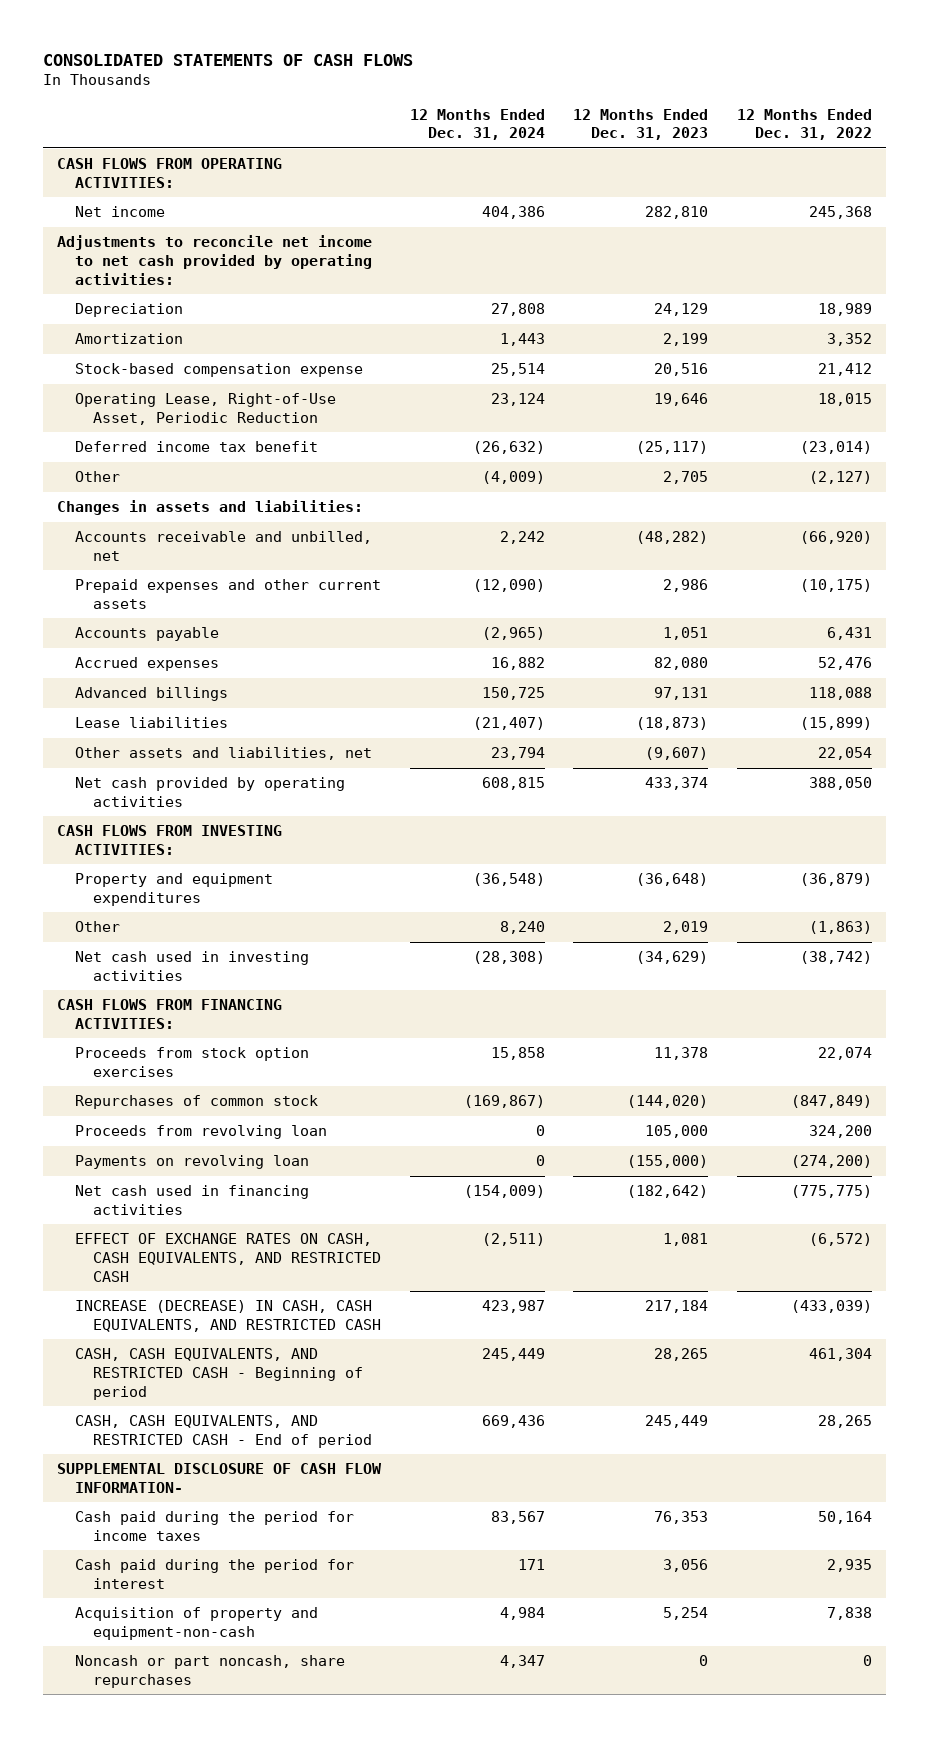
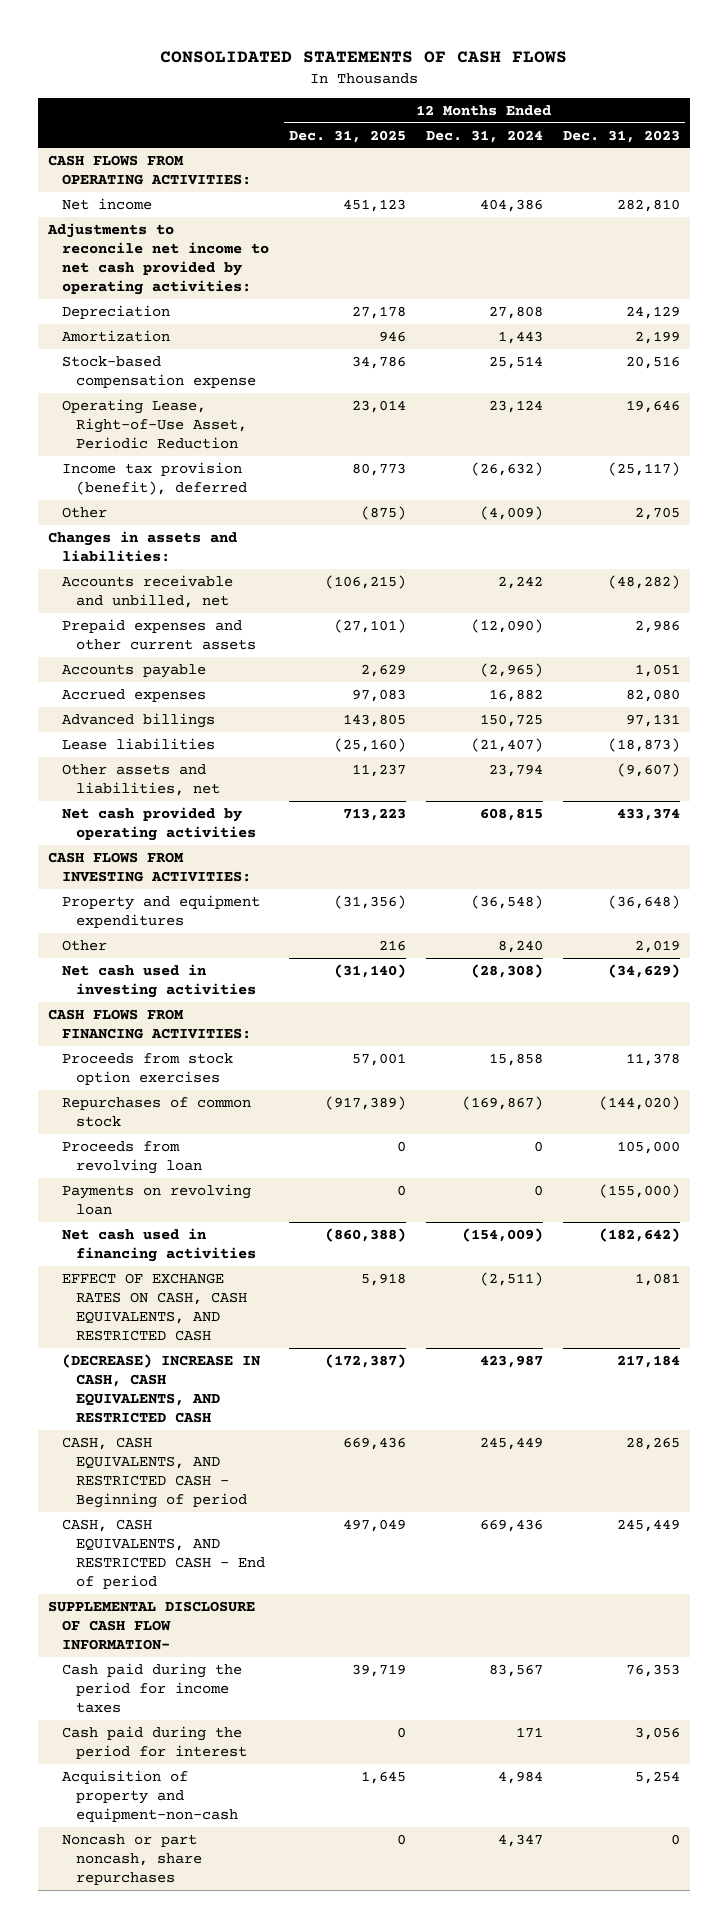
[736,108,872,141] 12 Months Ended Dec. 31, 2022 -> none
none -> [288,129,406,143] Dec. 31, 2025
[74,441,318,453] Deferred income tax benefit -> [61,461,247,495] Income tax provision (benefit), deferred
[74,1300,381,1332] INCREASE (DECREASE) IN CASH, CASH EQUIVALENTS, AND RESTRICTED CASH -> [61,1353,261,1424] (DECREASE) INCREASE IN CASH, CASH EQUIVALENTS, AND RESTRICTED CASH

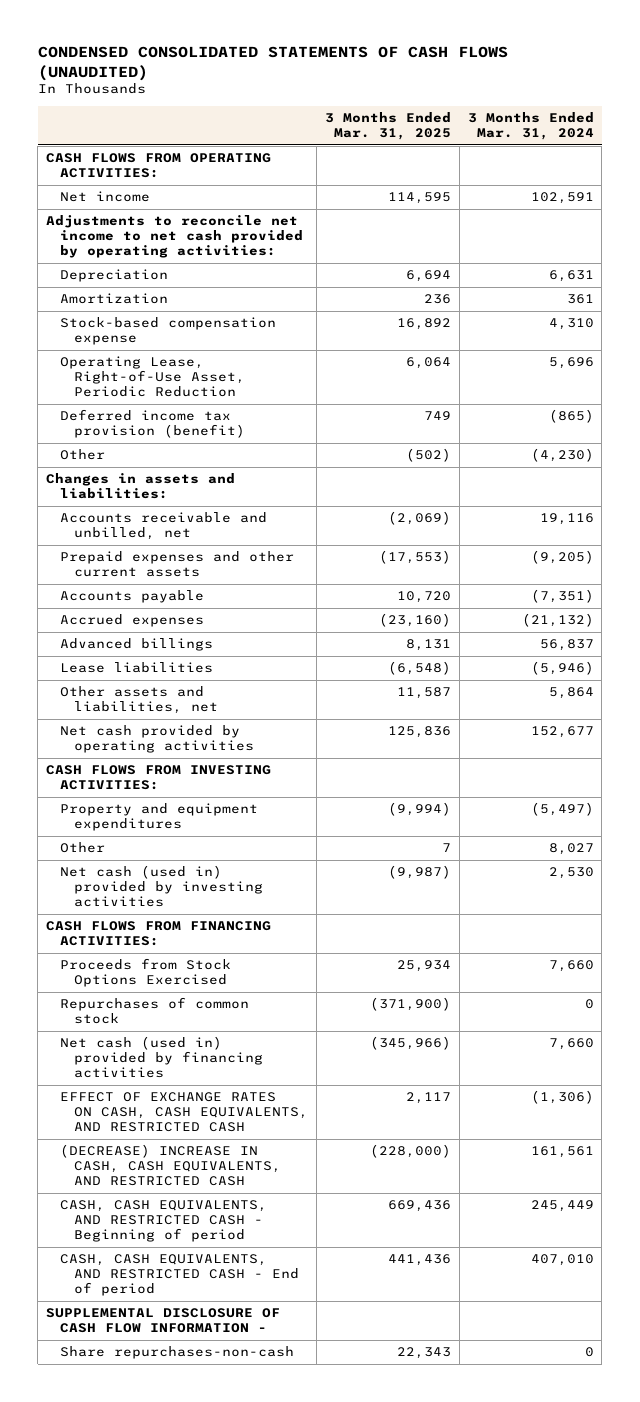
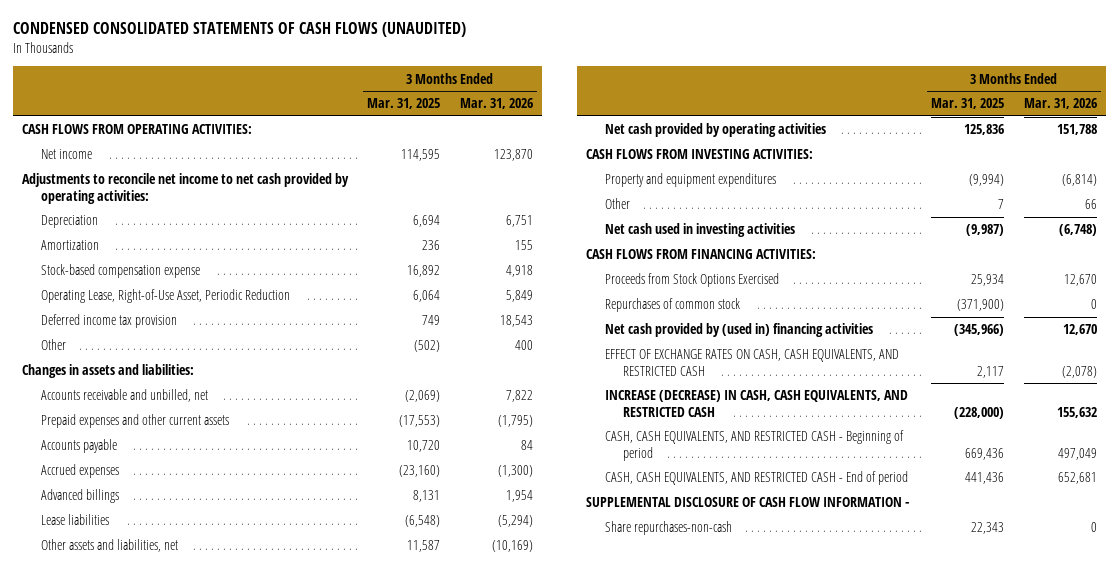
[467,112,594,141] 3 Months Ended Mar. 31, 2024 -> none
none -> [459,98,533,110] Mar. 31, 2026
[60,409,246,439] Deferred income tax provision (benefit) -> [40,314,177,329] Deferred income tax provision
[60,865,264,908] Net cash (used in) provided by investing activities -> [604,223,795,238] Net cash used in investing activities
[60,1036,264,1079] Net cash (used in) provided by financing activities -> [604,323,873,338] Net cash provided by (used in) financing activities
[60,1144,282,1187] (DECREASE) INCREASE IN CASH, CASH EQUIVALENTS, AND RESTRICTED CASH -> [604,390,908,417] INCREASE (DECREASE) IN CASH, CASH EQUIVALENTS, AND RESTRICTED CASH

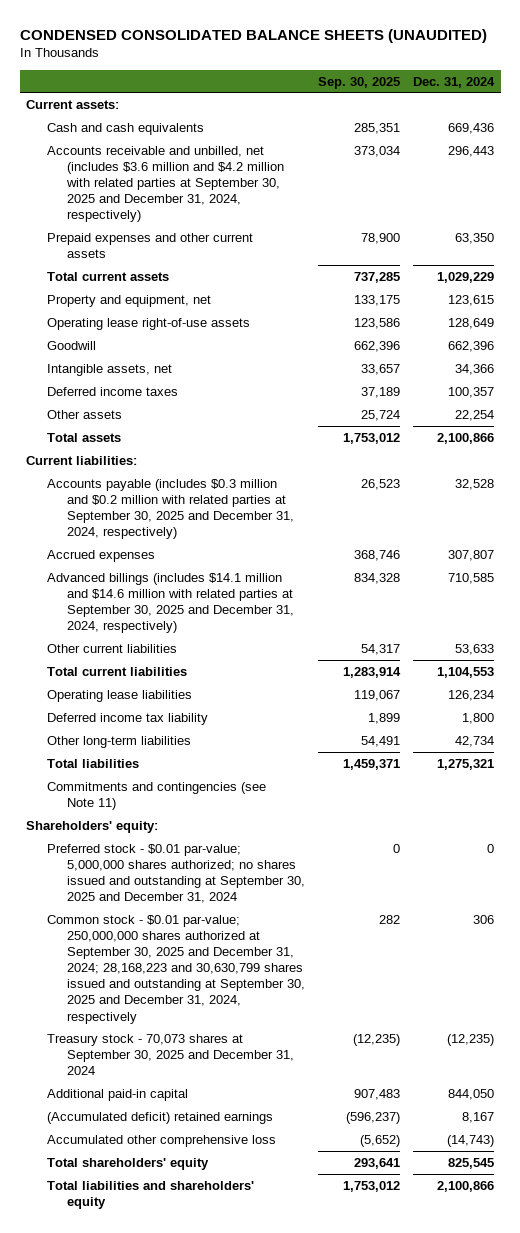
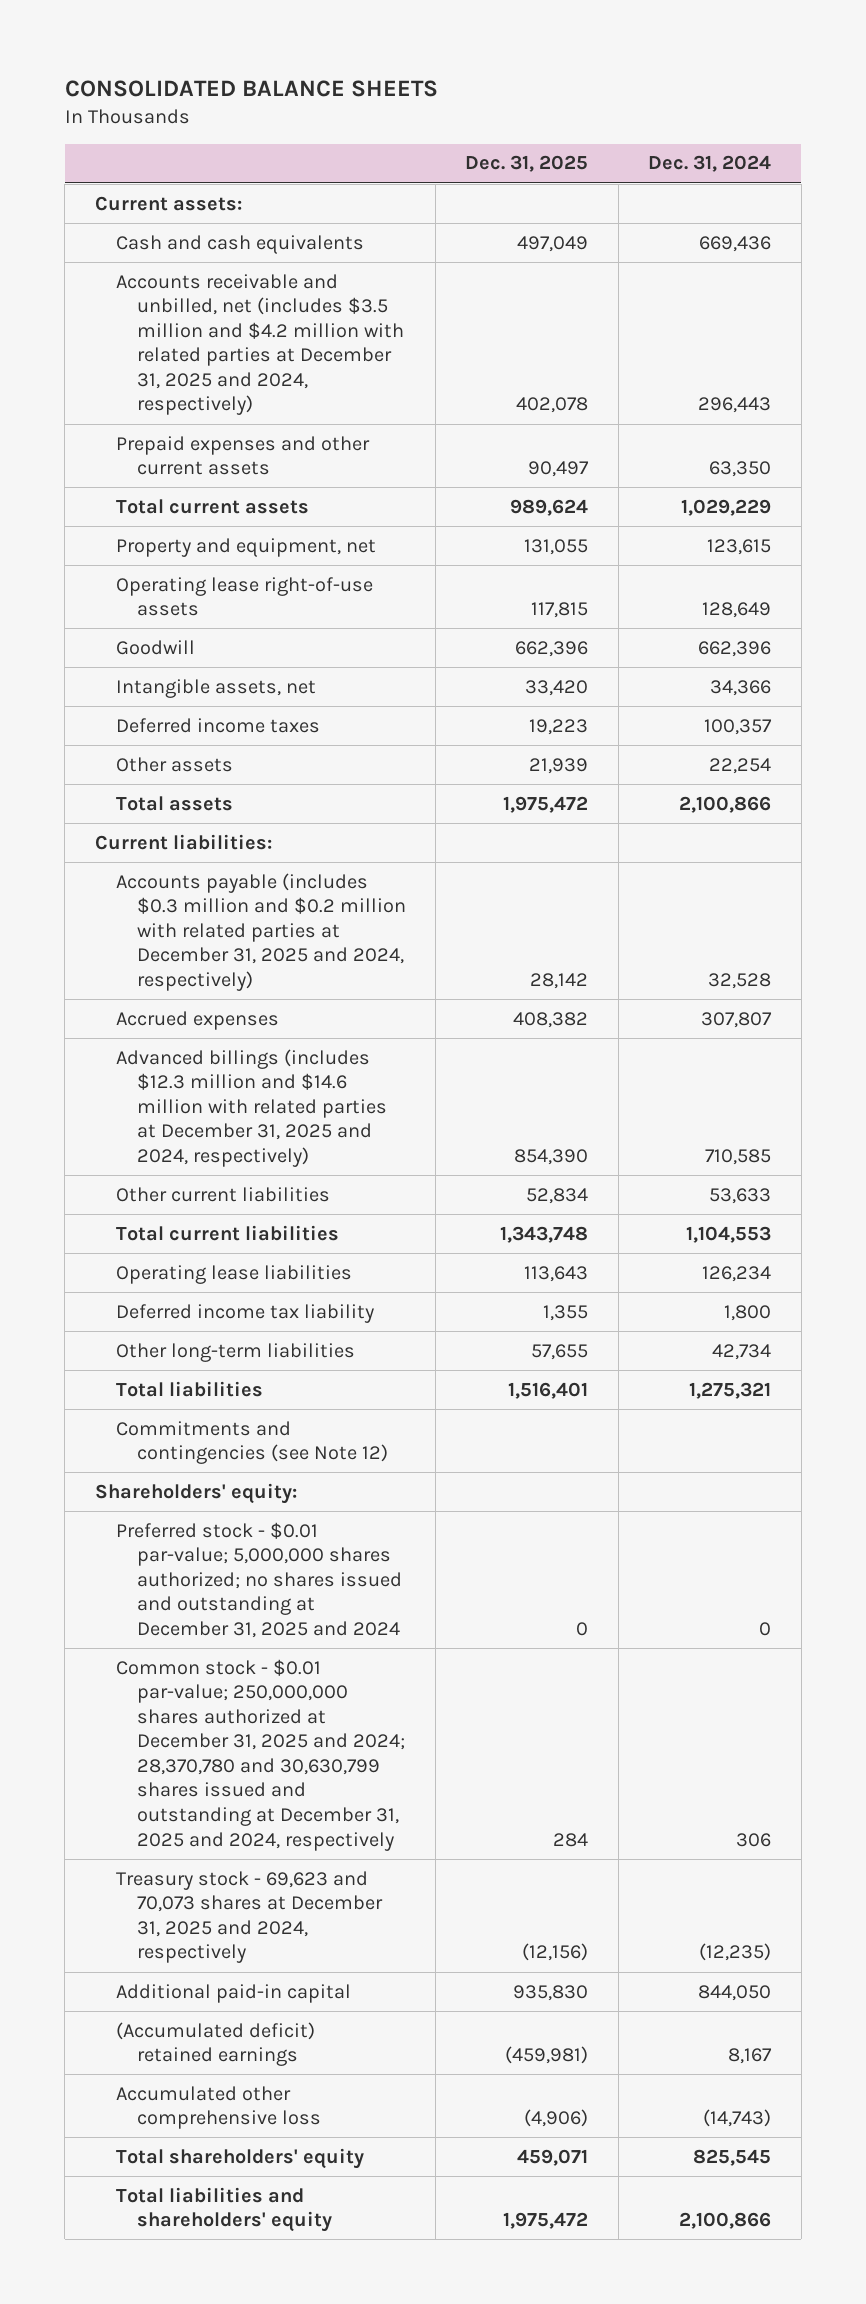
[19,28,487,43] CONDENSED CONSOLIDATED BALANCE SHEETS (UNAUDITED) -> [64,80,438,98] CONSOLIDATED BALANCE SHEETS
[318,76,401,89] Sep. 30, 2025 -> none
none -> [465,155,589,173] Dec. 31, 2025
[46,145,285,223] Accounts receivable and unbilled, net (includes $3.6 million and $4.2 million with related parties at September 30, 2025 and December 31, 2024, respectively) -> [115,273,404,416] Accounts receivable and unbilled, net (includes $3.5 million and $4.2 million with related parties at December 31, 2025 and 2024, respectively)
[46,478,295,540] Accounts payable (includes $0.3 million and $0.2 million with related parties at September 30, 2025 and December 31, 2024, respectively) -> [115,872,406,991] Accounts payable (includes $0.3 million and $0.2 million with related parties at December 31, 2025 and 2024, respectively)
[46,572,295,634] Advanced billings (includes $14.1 million and $14.6 million with related parties at September 30, 2025 and December 31, 2024, respectively) -> [115,1048,387,1167] Advanced billings (includes $12.3 million and $14.6 million with related parties at December 31, 2025 and 2024, respectively)
[46,781,266,810] Commitments and contingencies (see Note 11) -> [115,1420,388,1465] Commitments and contingencies (see Note 12)
[46,843,306,904] Preferred stock - $0.01 par-value; 5,000,000 shares authorized; no shares issued and outstanding at September 30, 2025 and December 31, 2024 -> [115,1521,402,1638] Preferred stock - $0.01 par-value; 5,000,000 shares authorized; no shares issued and outstanding at December 31, 2025 and 2024
[46,914,306,1024] Common stock - $0.01 par-value; 250,000,000 shares authorized at September 30, 2025 and December 31, 2024; 28,168,223 and 30,630,799 shares issued and outstanding at September 30, 2025 and December 31, 2024, respectively -> [115,1658,405,1851] Common stock - $0.01 par-value; 250,000,000 shares authorized at December 31, 2025 and 2024; 28,370,780 and 30,630,799 shares issued and outstanding at December 31, 2025 and 2024, respectively
[46,1033,295,1075] Treasury stock - 70,073 shares at September 30, 2025 and December 31, 2024 -> [115,1870,383,1964] Treasury stock - 69,623 and 70,073 shares at December 31, 2025 and 2024, respectively

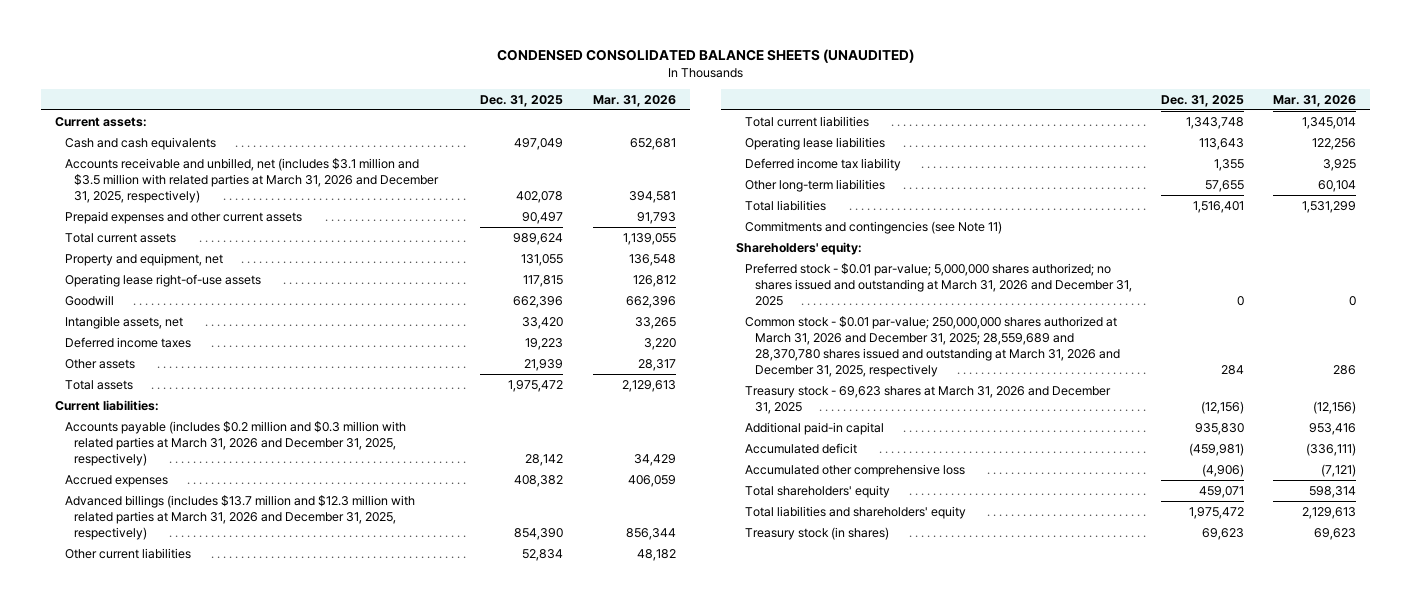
[64,80,438,98] CONSOLIDATED BALANCE SHEETS -> [496,49,914,64] CONDENSED CONSOLIDATED BALANCE SHEETS (UNAUDITED)
[648,155,772,173] Dec. 31, 2024 -> none
none -> [592,94,676,107] Mar. 31, 2026
[115,273,404,416] Accounts receivable and unbilled, net (includes $3.5 million and $4.2 million with related parties at December 31, 2025 and 2024, respectively) -> [64,157,440,203] Accounts receivable and unbilled, net (includes $3.1 million and $3.5 million with related parties at March 31, 2026 and December 31, 2025, respectively)
[115,872,406,991] Accounts payable (includes $0.3 million and $0.2 million with related parties at December 31, 2025 and 2024, respectively) -> [64,420,406,466] Accounts payable (includes $0.2 million and $0.3 million with related parties at March 31, 2026 and December 31, 2025, respectively)
[115,1048,387,1167] Advanced billings (includes $12.3 million and $14.6 million with related parties at December 31, 2025 and 2024, respectively) -> [64,494,415,540] Advanced billings (includes $13.7 million and $12.3 million with related parties at March 31, 2026 and December 31, 2025, respectively)
[115,1420,388,1465] Commitments and contingencies (see Note 12) -> [745,220,1003,234] Commitments and contingencies (see Note 11)
[115,1521,402,1638] Preferred stock - $0.01 par-value; 5,000,000 shares authorized; no shares issued and outstanding at December 31, 2025 and 2024 -> [745,262,1132,306] Preferred stock - $0.01 par-value; 5,000,000 shares authorized; no shares issued and outstanding at March 31, 2026 and December 31, 2025
[115,1658,405,1851] Common stock - $0.01 par-value; 250,000,000 shares authorized at December 31, 2025 and 2024; 28,370,780 and 30,630,799 shares issued and outstanding at December 31, 2025 and 2024, respectively -> [745,315,1120,378] Common stock - $0.01 par-value; 250,000,000 shares authorized at March 31, 2026 and December 31, 2025; 28,559,689 and 28,370,780 shares issued and outstanding at March 31, 2026 and December 31, 2025, respectively
[115,1870,383,1964] Treasury stock - 69,623 and 70,073 shares at December 31, 2025 and 2024, respectively -> [745,385,1112,414] Treasury stock - 69,623 shares at March 31, 2026 and December 31, 2025
[115,2021,315,2067] (Accumulated deficit) retained earnings -> [745,442,858,454] Accumulated deficit
none -> [745,526,890,540] Treasury stock (in shares)

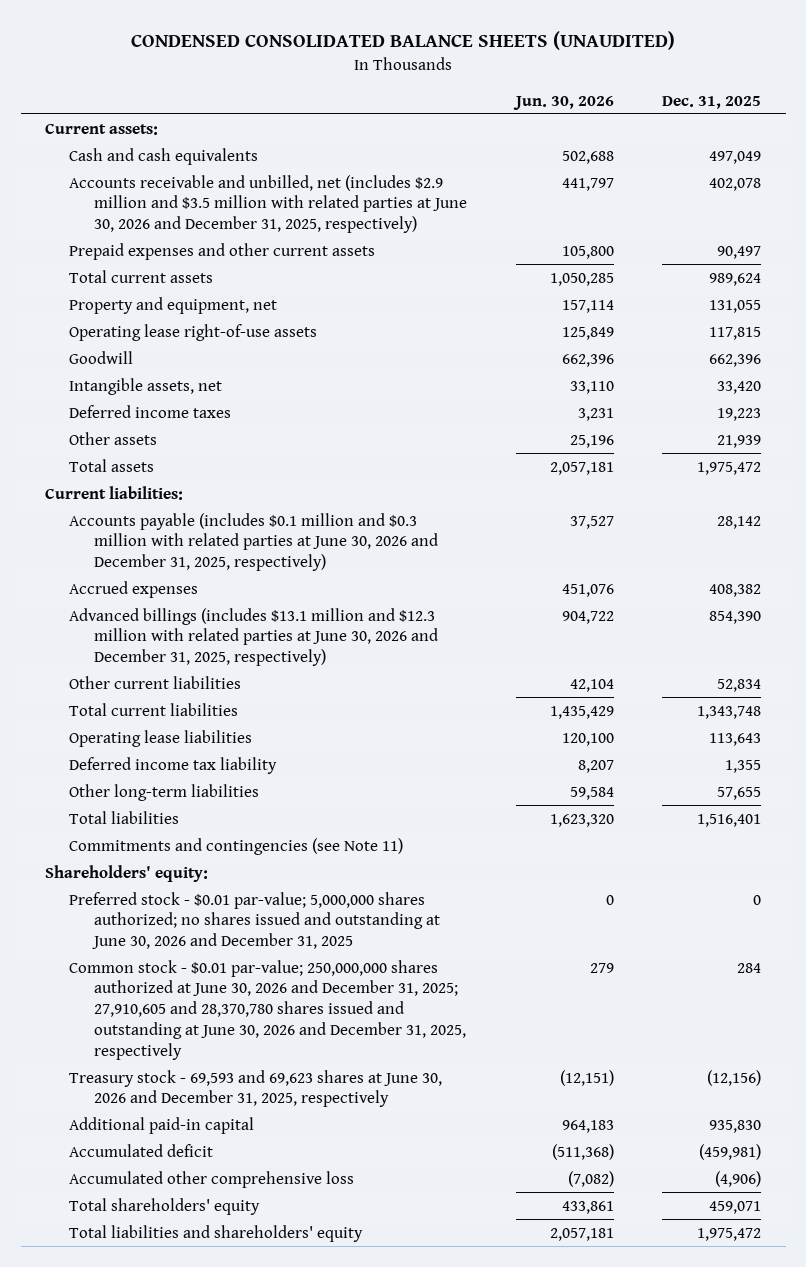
[592,94,676,107] Mar. 31, 2026 -> none
none -> [512,95,614,110] Jun. 30, 2026
[64,157,440,203] Accounts receivable and unbilled, net (includes $3.1 million and $3.5 million with related parties at March 31, 2026 and December 31, 2025, respectively) -> [69,174,467,234] Accounts receivable and unbilled, net (includes $2.9 million and $3.5 million with related parties at June 30, 2026 and December 31, 2025, respectively)
[64,420,406,466] Accounts payable (includes $0.2 million and $0.3 million with related parties at March 31, 2026 and December 31, 2025, respectively) -> [69,512,438,572] Accounts payable (includes $0.1 million and $0.3 million with related parties at June 30, 2026 and December 31, 2025, respectively)
[64,494,415,540] Advanced billings (includes $13.7 million and $12.3 million with related parties at March 31, 2026 and December 31, 2025, respectively) -> [69,607,438,667] Advanced billings (includes $13.1 million and $12.3 million with related parties at June 30, 2026 and December 31, 2025, respectively)
[745,262,1132,306] Preferred stock - $0.01 par-value; 5,000,000 shares authorized; no shares issued and outstanding at March 31, 2026 and December 31, 2025 -> [69,891,440,950] Preferred stock - $0.01 par-value; 5,000,000 shares authorized; no shares issued and outstanding at June 30, 2026 and December 31, 2025
[745,315,1120,378] Common stock - $0.01 par-value; 250,000,000 shares authorized at March 31, 2026 and December 31, 2025; 28,559,689 and 28,370,780 shares issued and outstanding at March 31, 2026 and December 31, 2025, respectively -> [69,959,466,1060] Common stock - $0.01 par-value; 250,000,000 shares authorized at June 30, 2026 and December 31, 2025; 27,910,605 and 28,370,780 shares issued and outstanding at June 30, 2026 and December 31, 2025, respectively
[745,385,1112,414] Treasury stock - 69,623 shares at March 31, 2026 and December 31, 2025 -> [69,1069,443,1108] Treasury stock - 69,593 and 69,623 shares at June 30, 2026 and December 31, 2025, respectively
[745,526,890,540] Treasury stock (in shares) -> none

